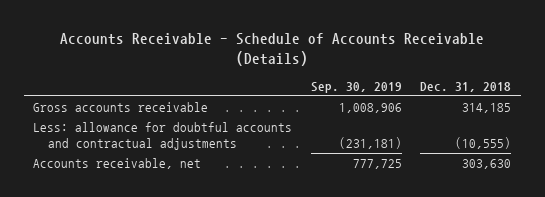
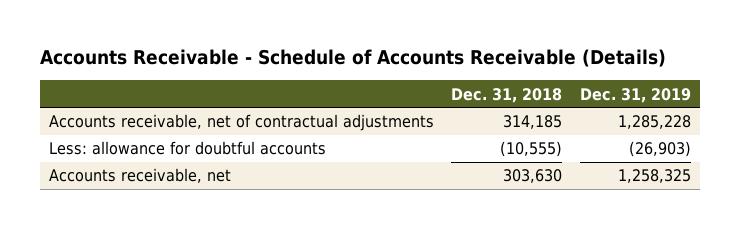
[310,81,402,93] Sep. 30, 2019 -> none
none -> [579,87,691,103] Dec. 31, 2019
[33,102,209,113] Gross accounts receivable -> [48,114,434,132] Accounts receivable, net of contractual adjustments
[33,122,293,150] Less: allowance for doubtful accounts and contractual adjustments -> [48,141,326,156] Less: allowance for doubtful accounts

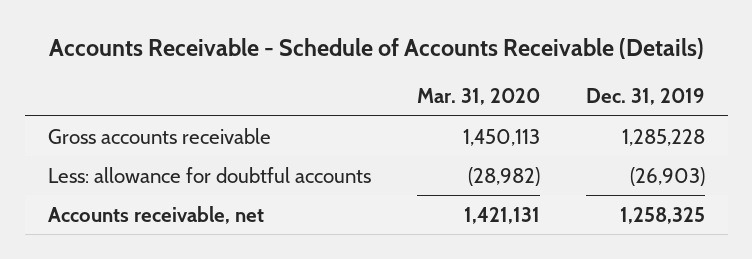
[451,87,563,103] Dec. 31, 2018 -> none
none -> [416,88,540,106] Mar. 31, 2020
[48,114,434,132] Accounts receivable, net of contractual adjustments -> [47,127,271,144] Gross accounts receivable

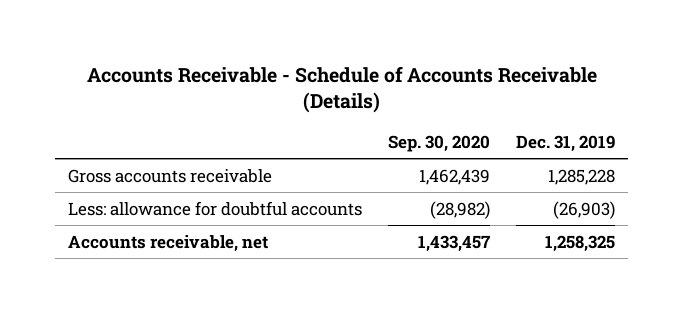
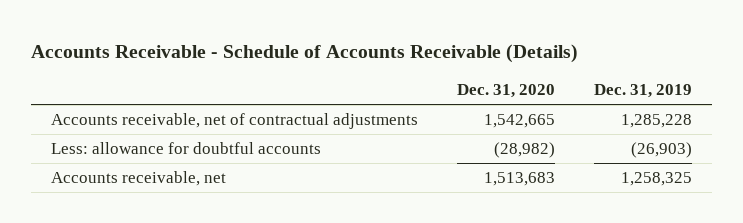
[388,134,491,152] Sep. 30, 2020 -> none
none -> [457,84,556,99] Dec. 31, 2020
[68,168,273,183] Gross accounts receivable -> [50,113,418,130] Accounts receivable, net of contractual adjustments

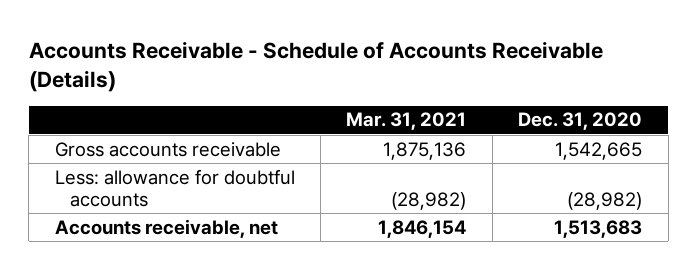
[594,84,693,99] Dec. 31, 2019 -> none
none -> [346,112,467,131] Mar. 31, 2021
[50,113,418,130] Accounts receivable, net of contractual adjustments -> [54,141,281,157] Gross accounts receivable

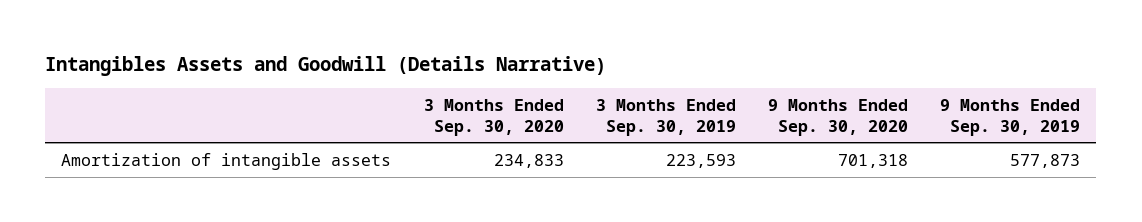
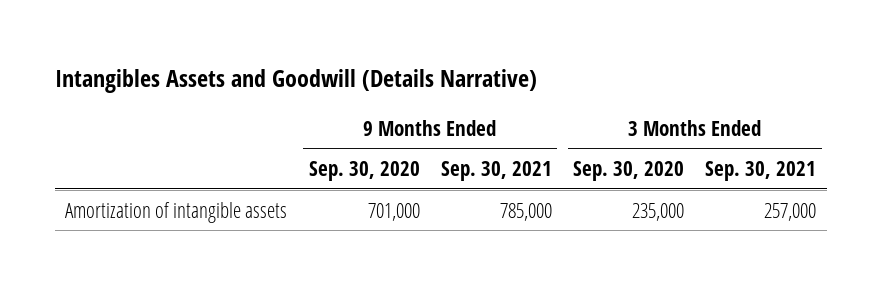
[595,98,736,136] 3 Months Ended Sep. 30, 2019 -> none
[940,98,1081,136] 9 Months Ended Sep. 30, 2019 -> none
none -> [440,161,552,182] Sep. 30, 2021
none -> [705,161,817,182] Sep. 30, 2021
[493,153,564,168] 234,833 -> [632,202,685,221] 235,000
[838,153,909,168] 701,318 -> [367,202,420,221] 701,000

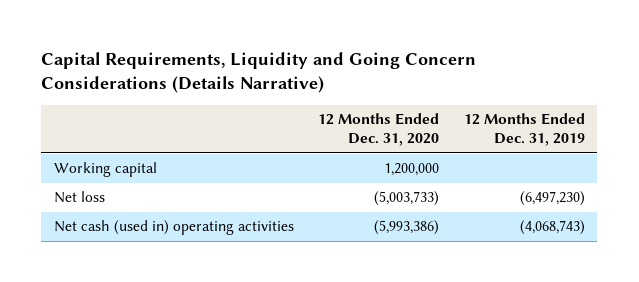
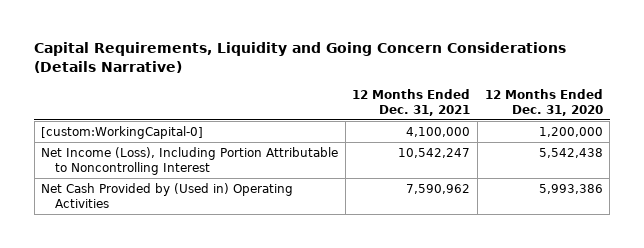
[464,113,586,147] 12 Months Ended Dec. 31, 2019 -> none
none -> [352,88,471,116] 12 Months Ended Dec. 31, 2021
[53,191,105,204] Net loss -> none
[53,162,157,178] Working capital -> [41,125,204,139] [custom:WorkingCapital-0]
none -> [41,146,339,175] Net Income (Loss), Including Portion Attributable to Noncontrolling Interest
[53,220,294,236] Net cash (used in) operating activities -> [41,182,294,208] Net Cash Provided by (Used in) Operating Activities
[374,220,440,236] (5,993,386) -> [538,183,603,194] 5,993,386

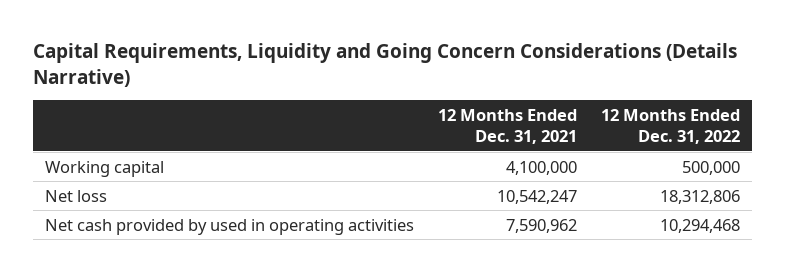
[484,88,603,116] 12 Months Ended Dec. 31, 2020 -> none
none -> [601,109,741,144] 12 Months Ended Dec. 31, 2022
[41,125,204,139] [custom:WorkingCapital-0] -> [44,160,164,177] Working capital
[41,146,339,175] Net Income (Loss), Including Portion Attributable to Noncontrolling Interest -> [44,189,107,202] Net loss
[41,182,294,208] Net Cash Provided by (Used in) Operating Activities -> [44,218,414,235] Net cash provided by used in operating activities

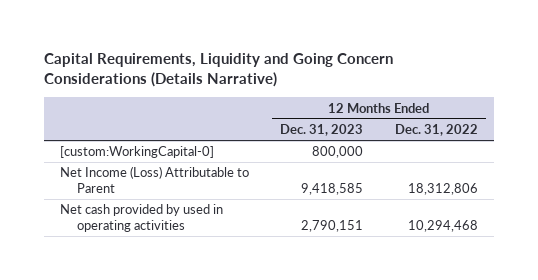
[438,109,578,144] 12 Months Ended Dec. 31, 2021 -> none
none -> [280,124,364,137] Dec. 31, 2023
[44,160,164,177] Working capital -> none
none -> [59,146,214,159] [custom:WorkingCapital-0]
[44,189,107,202] Net loss -> [59,166,249,194] Net Income (Loss) Attributable to Parent

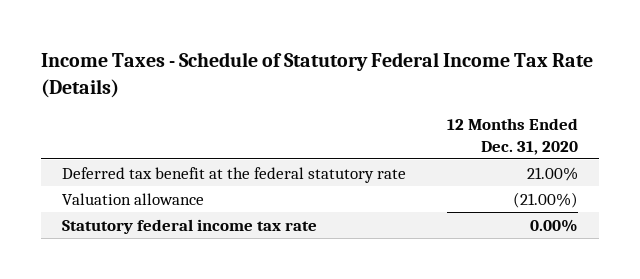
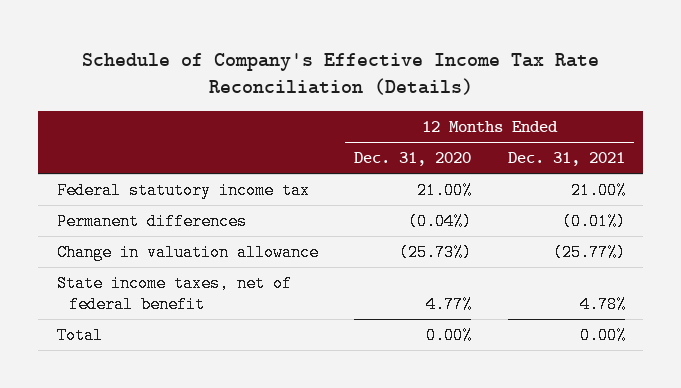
[40,52,593,99] Income Taxes - Schedule of Statutory Federal Income Tax Rate (Details) -> [81,52,599,96] Schedule of Company's Effective Income Tax Rate Reconciliation (Details)
none -> [507,152,625,167] Dec. 31, 2021
[61,166,406,183] Deferred tax benefit at the federal statutory rate -> [56,181,310,199] Federal statutory income tax
none -> [56,212,247,230] Permanent differences
[61,192,204,205] Valuation allowance -> [56,243,319,261] Change in valuation allowance
[513,191,579,208] (21.00%) -> [399,243,473,261] (25.73%)
none -> [56,274,292,314] State income taxes, net of federal benefit
[61,218,317,234] Statutory federal income tax rate -> [56,326,103,344] Total

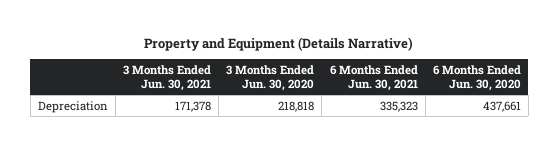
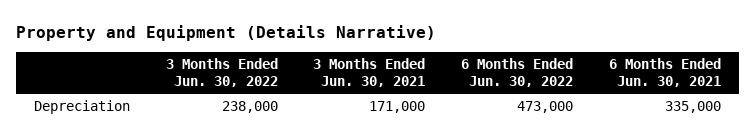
[226,64,315,91] 3 Months Ended Jun. 30, 2020 -> none
[432,64,521,91] 6 Months Ended Jun. 30, 2020 -> none
none -> [165,58,278,88] 3 Months Ended Jun. 30, 2022
none -> [461,58,574,88] 6 Months Ended Jun. 30, 2022
[175,100,212,112] 171,378 -> [369,101,426,114] 171,000
[379,100,418,112] 335,323 -> [664,101,721,114] 335,000

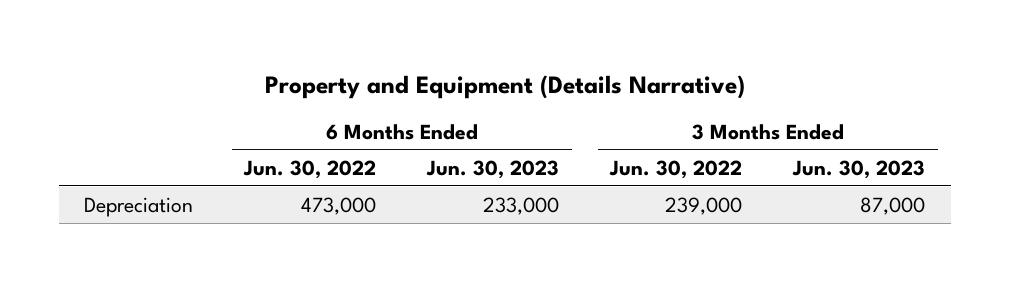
[313,58,426,88] 3 Months Ended Jun. 30, 2021 -> none
[608,58,721,88] 6 Months Ended Jun. 30, 2021 -> none
none -> [426,159,560,179] Jun. 30, 2023
none -> [792,159,926,179] Jun. 30, 2023
[221,101,278,114] 238,000 -> [665,197,743,216] 239,000

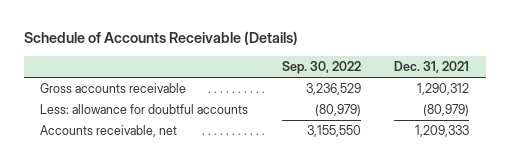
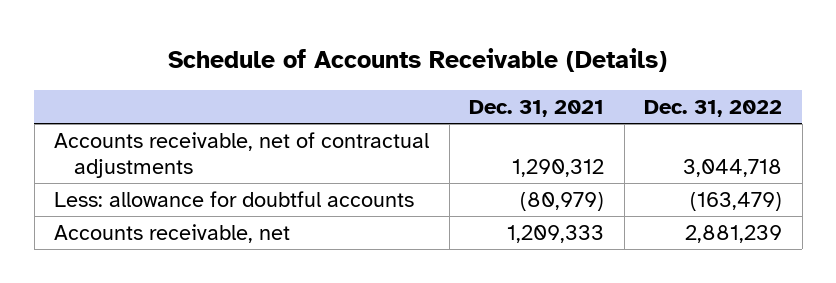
[281,61,361,75] Sep. 30, 2022 -> none
none -> [644,100,783,118] Dec. 31, 2022
[40,83,187,94] Gross accounts receivable -> [54,132,430,179] Accounts receivable, net of contractual adjustments

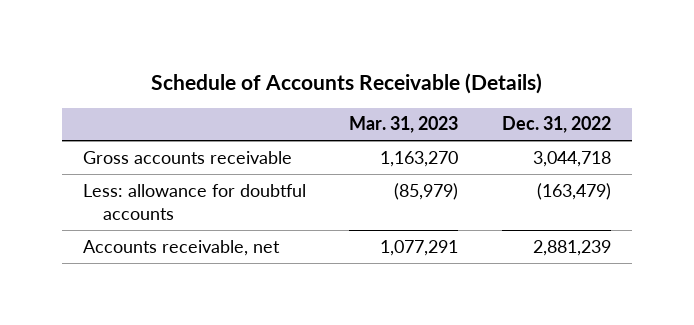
[469,100,605,118] Dec. 31, 2021 -> none
none -> [349,116,459,134] Mar. 31, 2023
[54,132,430,179] Accounts receivable, net of contractual adjustments -> [83,150,293,164] Gross accounts receivable

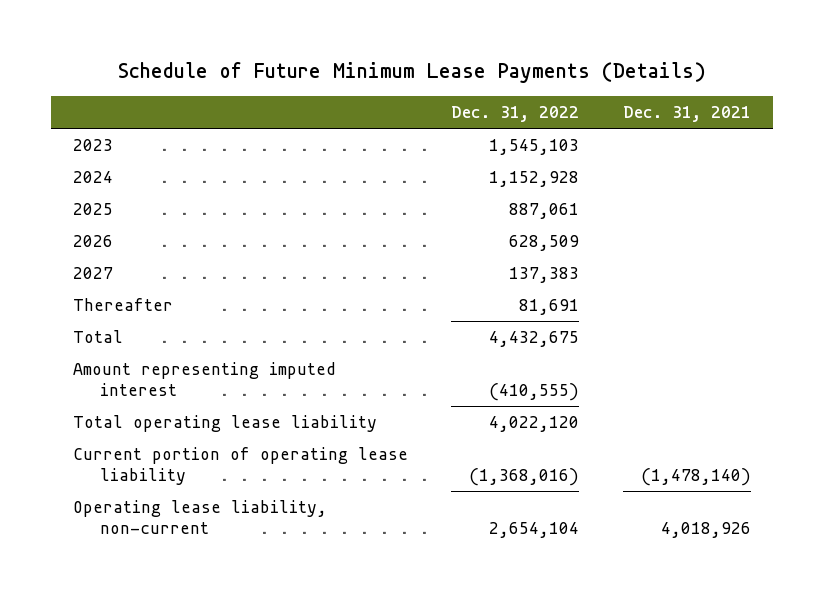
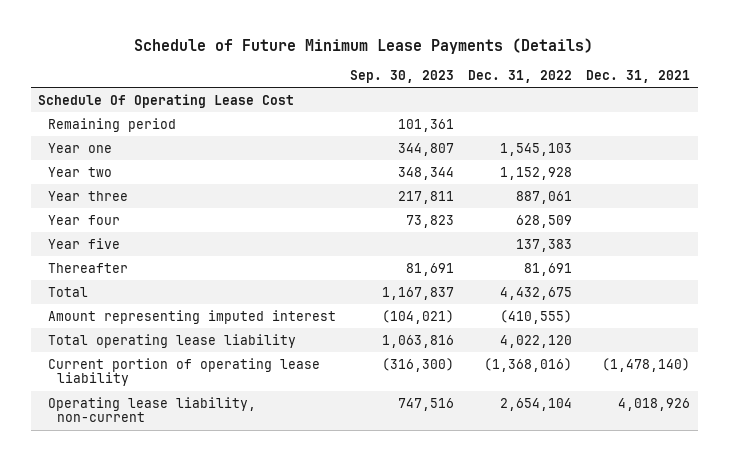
none -> [350,69,455,83] Sep. 30, 2023
none -> [38,93,295,108] Schedule Of Operating Lease Cost
none -> [47,117,176,132] Remaining period
[72,139,113,152] 2023 -> [47,142,112,153] Year one
[72,171,113,184] 2024 -> [47,166,112,177] Year two
[72,203,113,216] 2025 -> [47,190,128,201] Year three
[72,235,113,248] 2026 -> [47,214,120,225] Year four
[72,267,113,280] 2027 -> [47,237,120,249] Year five

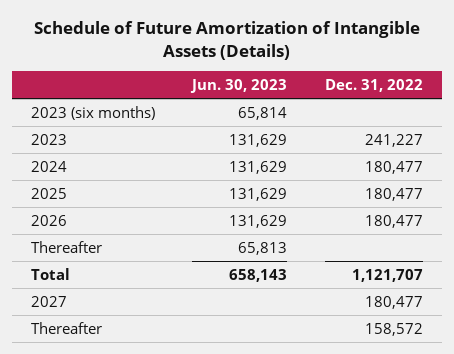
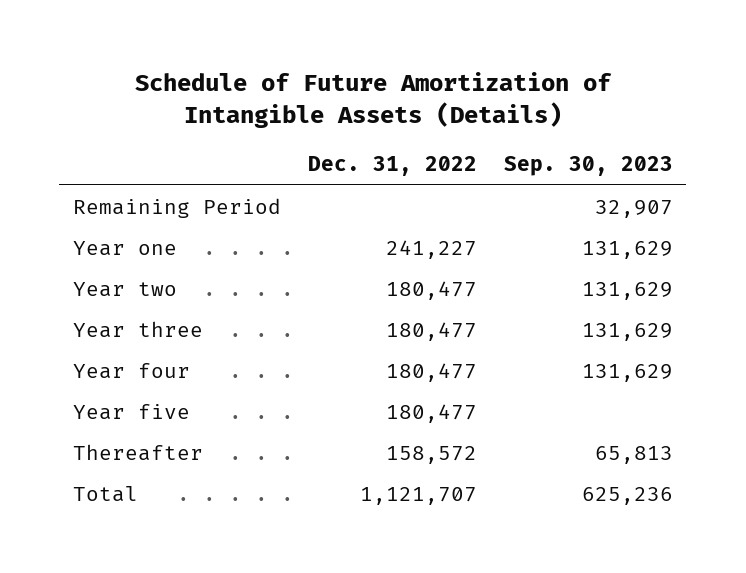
[190,78,288,93] Jun. 30, 2023 -> none
none -> [503,156,673,177] Sep. 30, 2023
[30,240,102,253] Thereafter -> none
[30,105,155,120] 2023 (six months) -> [72,197,281,218] Remaining Period
[30,133,67,145] 2023 -> [72,240,177,256] Year one
[30,160,67,172] 2024 -> [72,281,177,297] Year two
[30,187,67,199] 2025 -> [72,320,203,338] Year three
[30,214,67,226] 2026 -> [72,362,190,379] Year four
[30,295,67,307] 2027 -> [72,403,190,420] Year five
[30,267,70,280] Total -> [72,485,138,502] Total

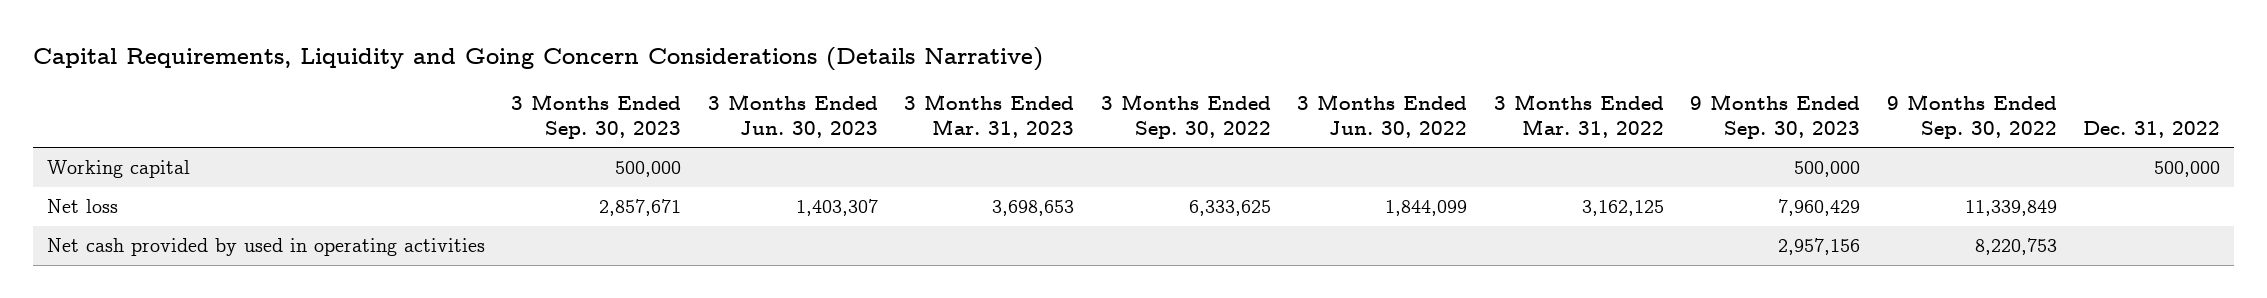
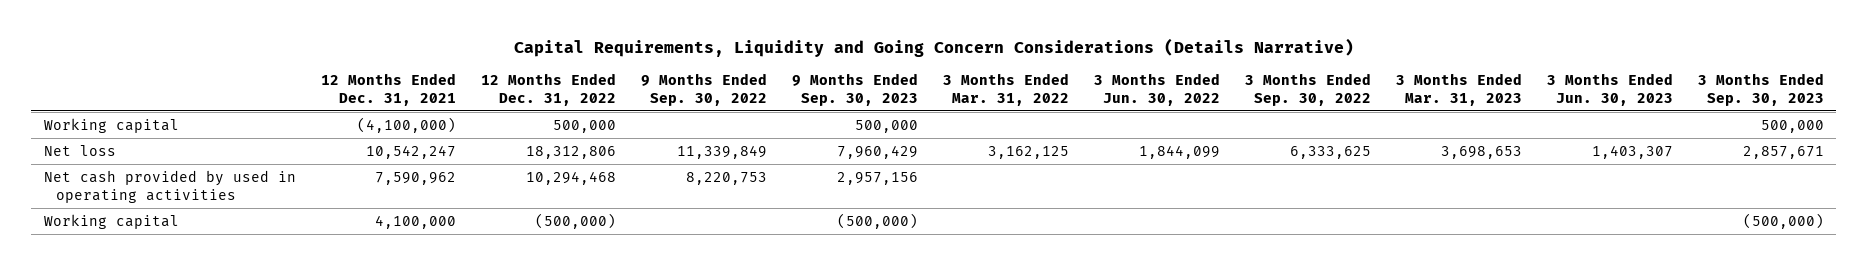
[2083,120,2221,138] Dec. 31, 2022 -> none
none -> [320,72,456,106] 12 Months Ended Dec. 31, 2021
none -> [480,72,616,106] 12 Months Ended Dec. 31, 2022
none -> [43,213,179,229] Working capital

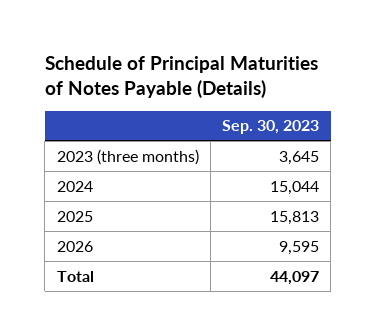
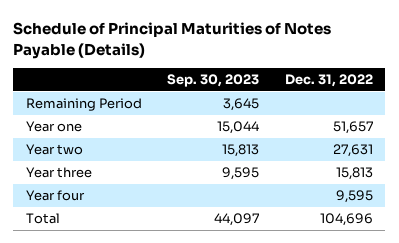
none -> [284,74,373,88] Dec. 31, 2022
[56,148,199,165] 2023 (three months) -> [26,98,143,112] Remaining Period
[56,180,93,192] 2024 -> [26,121,83,133] Year one
[56,210,93,222] 2025 -> [26,144,84,156] Year two
[56,240,93,252] 2026 -> [26,167,93,179] Year three
none -> [26,190,86,202] Year four

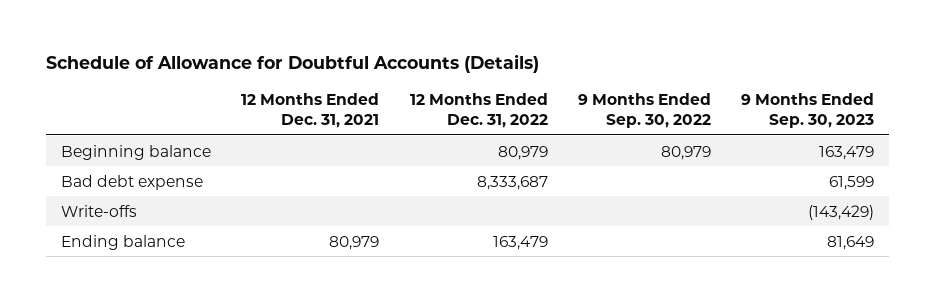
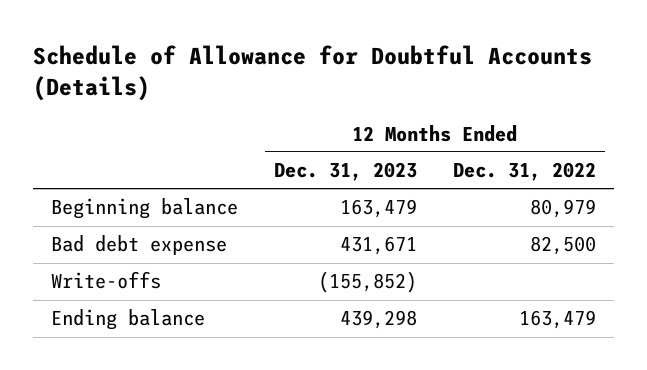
[241,93,380,128] 12 Months Ended Dec. 31, 2021 -> none
[577,93,711,128] 9 Months Ended Sep. 30, 2022 -> none
[741,93,875,128] 9 Months Ended Sep. 30, 2023 -> none
none -> [273,162,417,182] Dec. 31, 2023
[476,175,548,190] 8,333,687 -> [529,236,596,256] 82,500

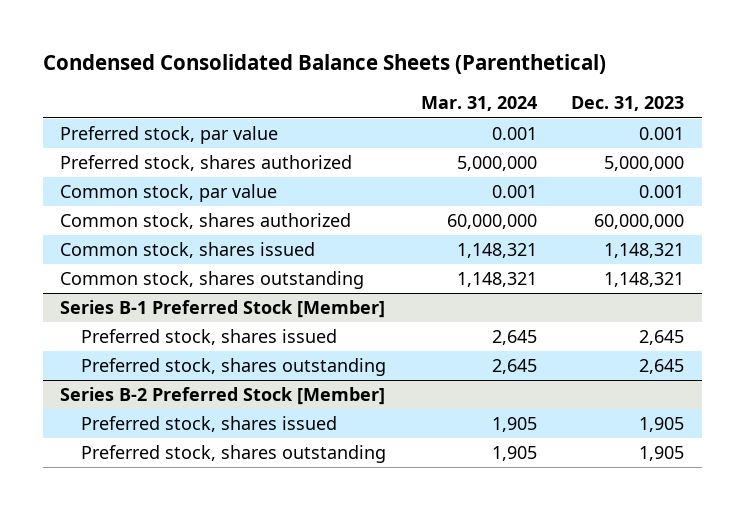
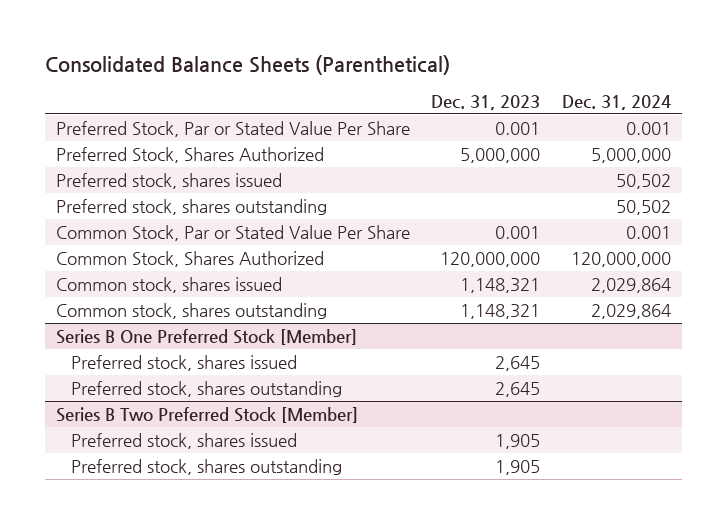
[42,54,606,75] Condensed Consolidated Balance Sheets (Parenthetical) -> [45,55,451,76] Consolidated Balance Sheets (Parenthetical)
[420,96,537,112] Mar. 31, 2024 -> none
none -> [561,94,671,110] Dec. 31, 2024
[60,126,279,145] Preferred stock, par value -> [55,120,410,137] Preferred Stock, Par or Stated Value Per Share
[60,155,353,172] Preferred stock, shares authorized -> [55,146,324,163] Preferred Stock, Shares Authorized
none -> [55,172,282,189] Preferred stock, shares issued
none -> [55,198,327,215] Preferred stock, shares outstanding
[60,184,278,203] Common stock, par value -> [55,224,410,241] Common Stock, Par or Stated Value Per Share
[60,213,352,230] Common stock, shares authorized -> [55,250,324,267] Common Stock, Shares Authorized
[594,214,685,230] 60,000,000 -> [440,251,541,267] 120,000,000
[60,300,386,319] Series B-1 Preferred Stock [Member] -> [55,328,357,345] Series B One Preferred Stock [Member]
[60,387,386,406] Series B-2 Preferred Stock [Member] -> [55,406,358,423] Series B Two Preferred Stock [Member]

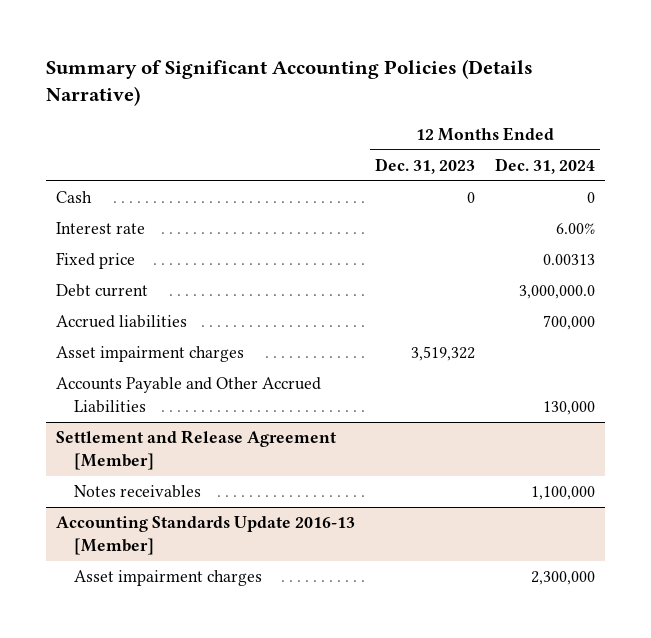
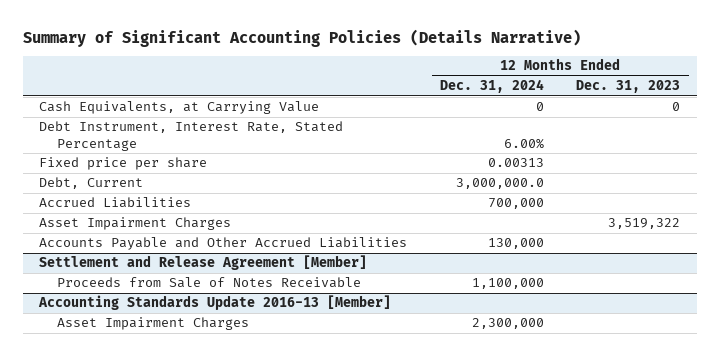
[56,191,93,204] Cash -> [39,101,320,115] Cash Equivalents, at Carrying Value
[56,222,146,235] Interest rate -> [39,121,344,151] Debt Instrument, Interest Rate, Stated Percentage
[56,252,136,270] Fixed price -> [39,157,208,171] Fixed price per share
[56,284,149,298] Debt current -> [39,177,144,190] Debt, Current
[56,315,188,329] Accrued liabilities -> [39,197,192,209] Accrued Liabilities
[56,346,245,363] Asset impairment charges -> [39,217,232,231] Asset Impairment Charges
[74,485,202,499] Notes receivables -> [56,277,361,289] Proceeds from Sale of Notes Receivable
[74,570,263,587] Asset impairment charges -> [56,317,249,331] Asset Impairment Charges

